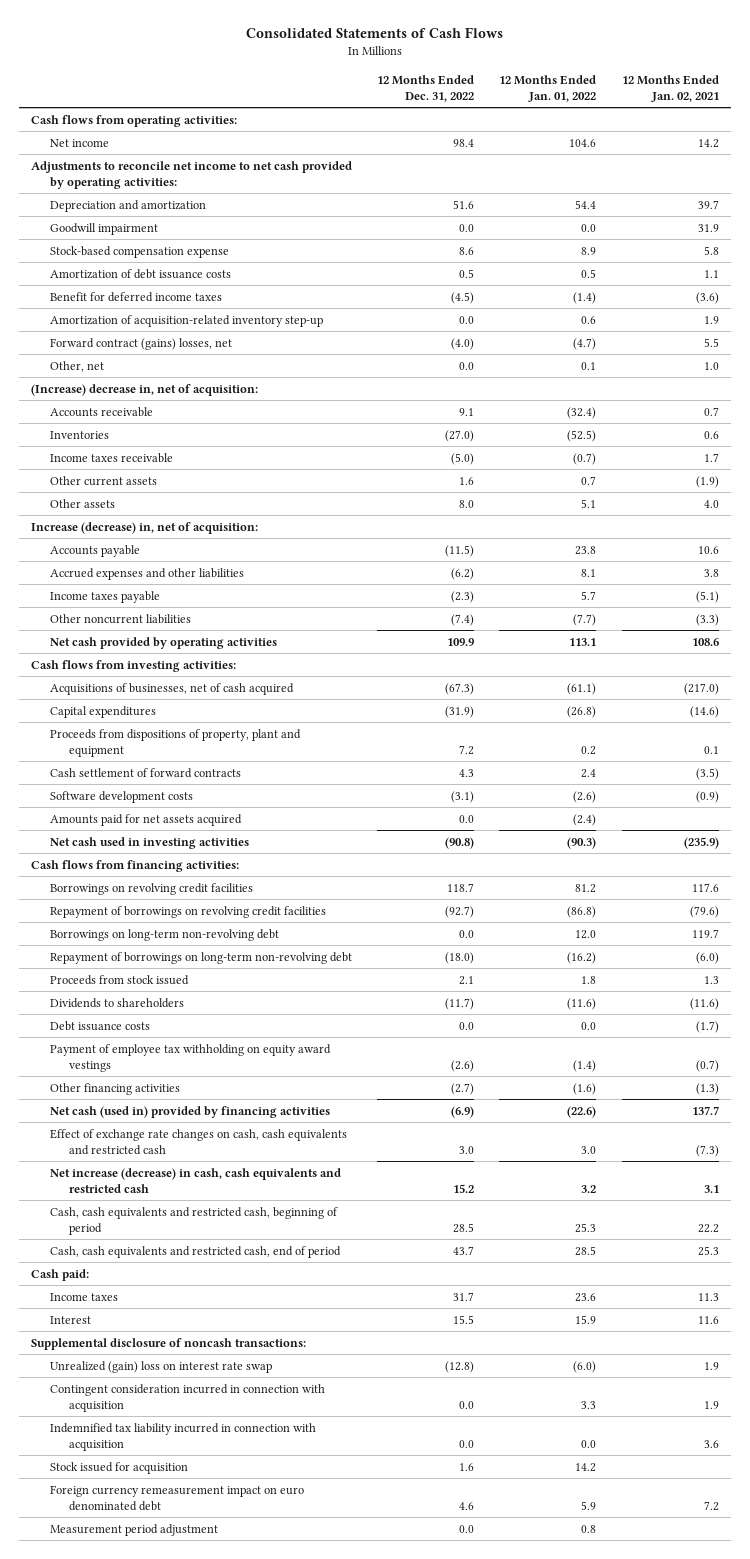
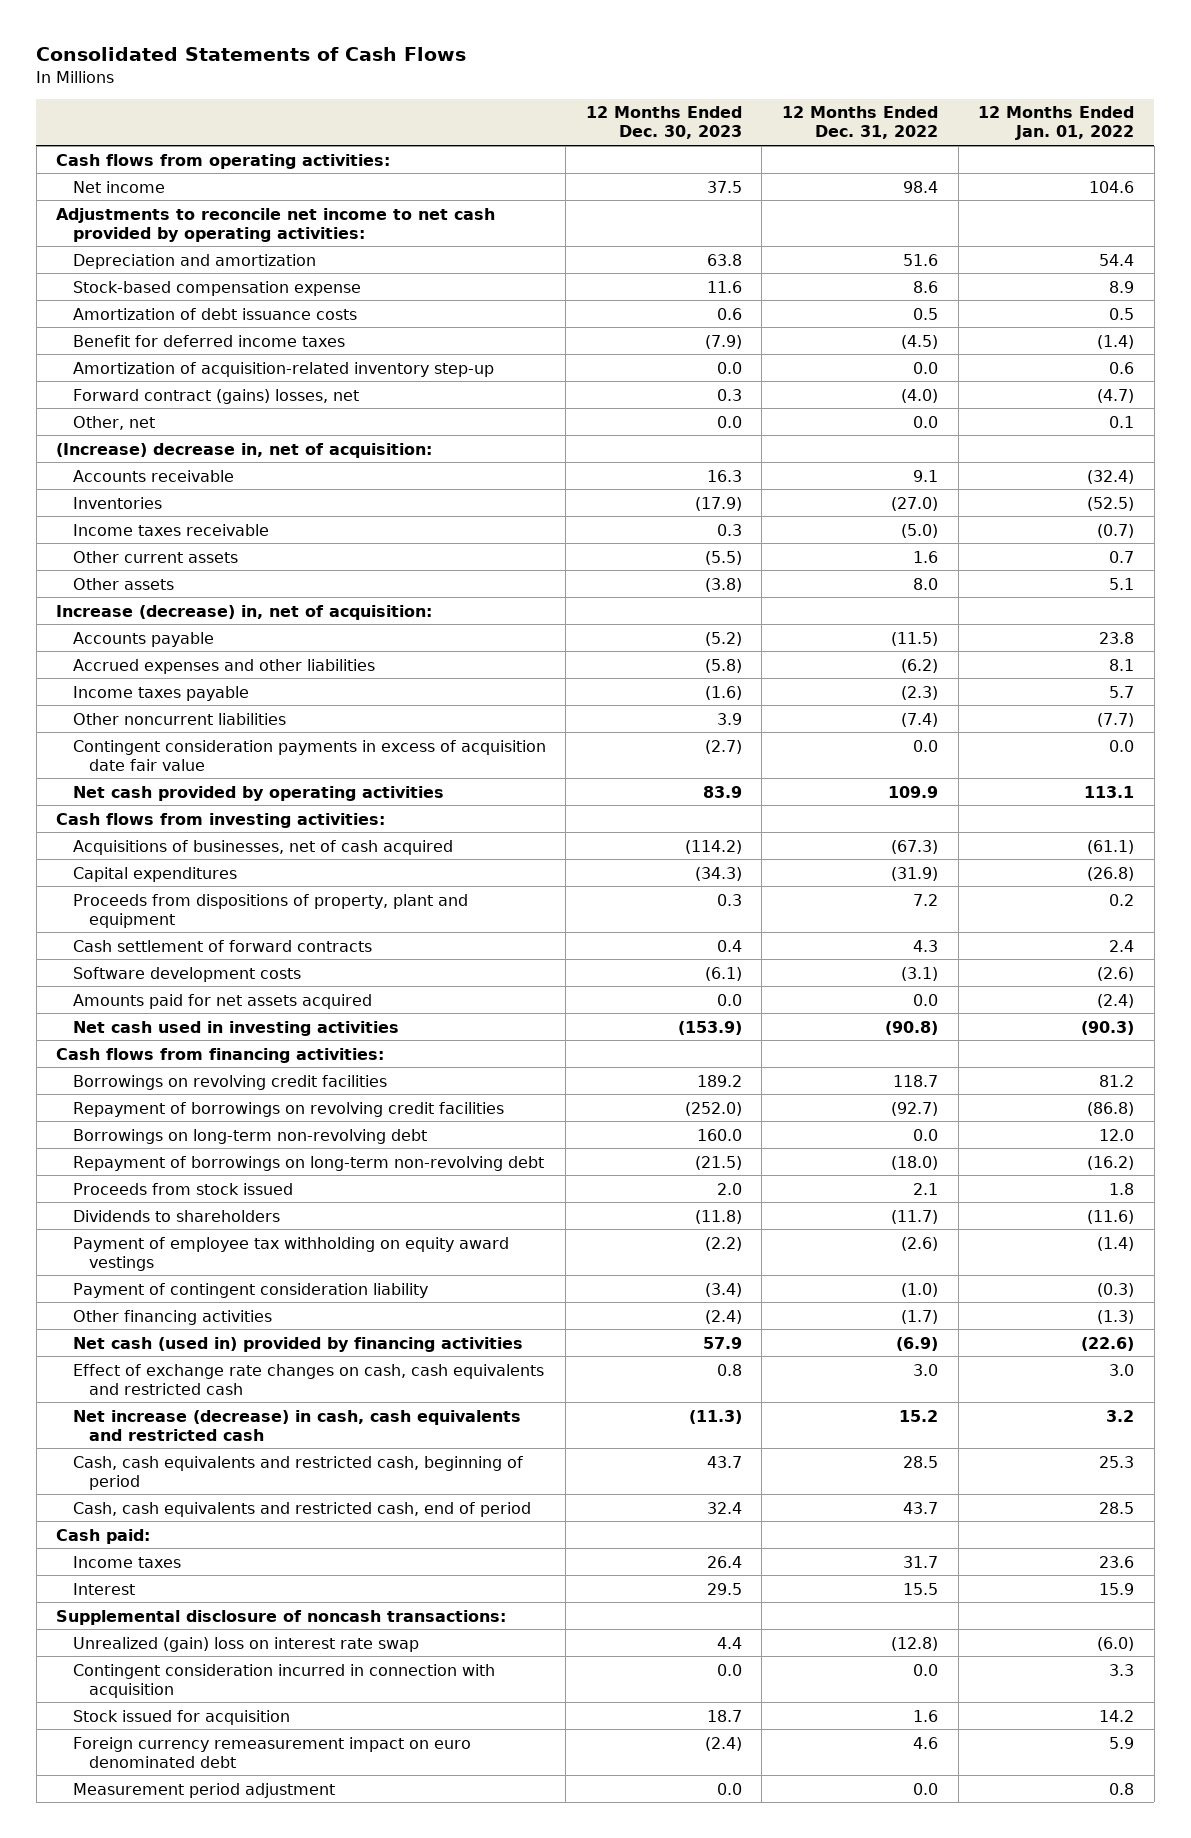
[621,74,719,102] 12 Months Ended Jan. 02, 2021 -> none
none -> [585,106,742,140] 12 Months Ended Dec. 30, 2023
[50,222,159,235] Goodwill impairment -> none
none -> [72,739,546,771] Contingent consideration payments in excess of acquisition date fair value
[50,1020,151,1031] Debt issuance costs -> none
none -> [72,1282,428,1298] Payment of contingent consideration liability
[451,1082,475,1095] (2.7) -> [901,1309,939,1324] (1.7)
[573,1082,597,1095] (1.6) -> [1097,1309,1135,1324] (1.3)
[50,1422,317,1451] Indemnified tax liability incurred in connection with acquisition -> none

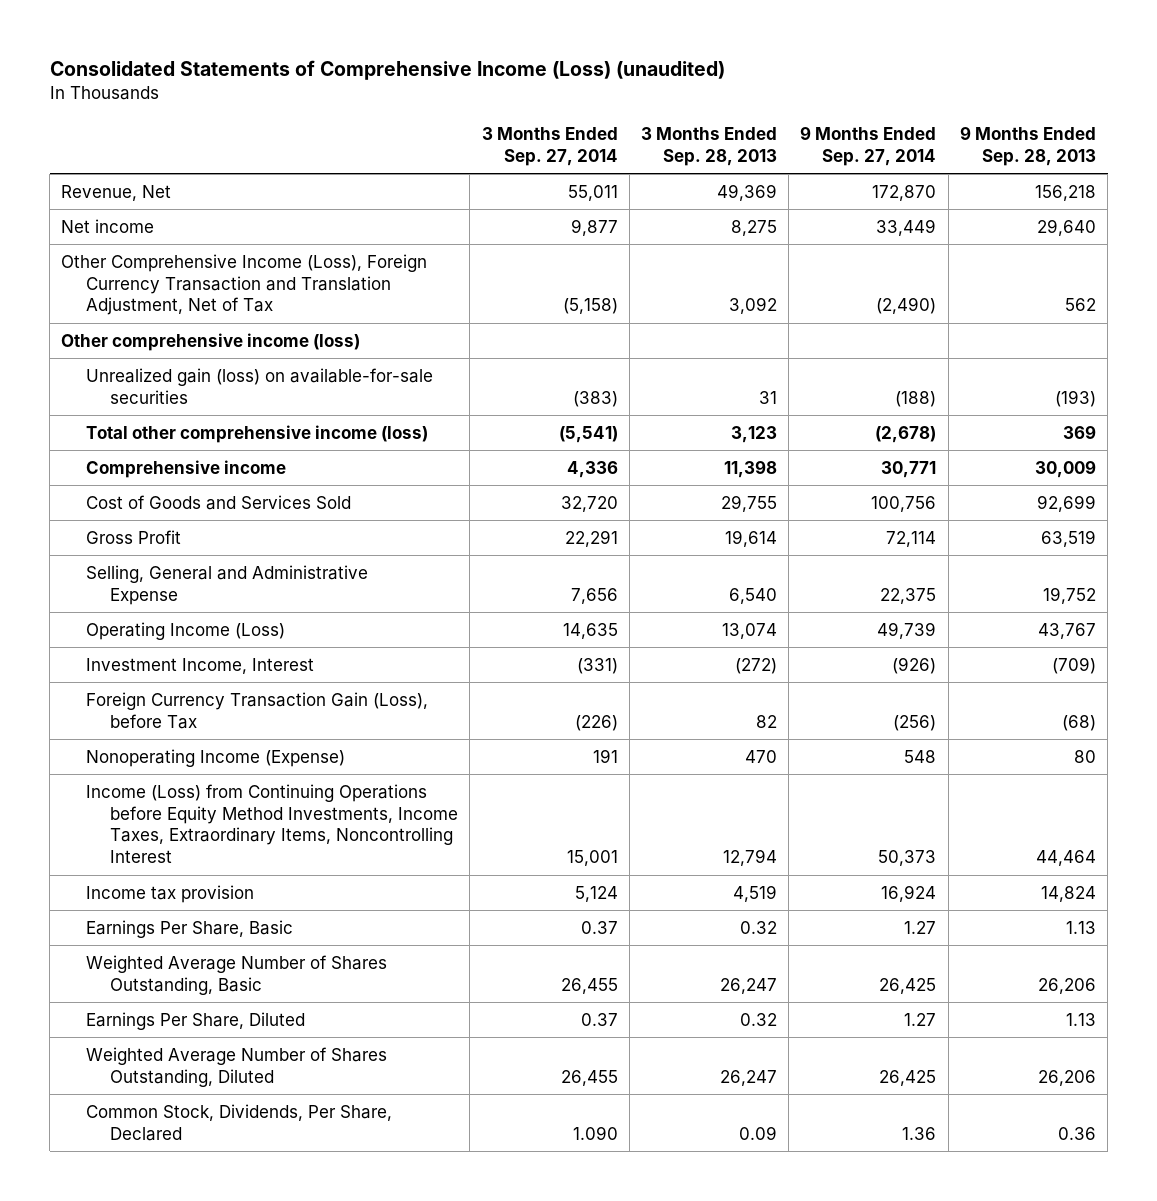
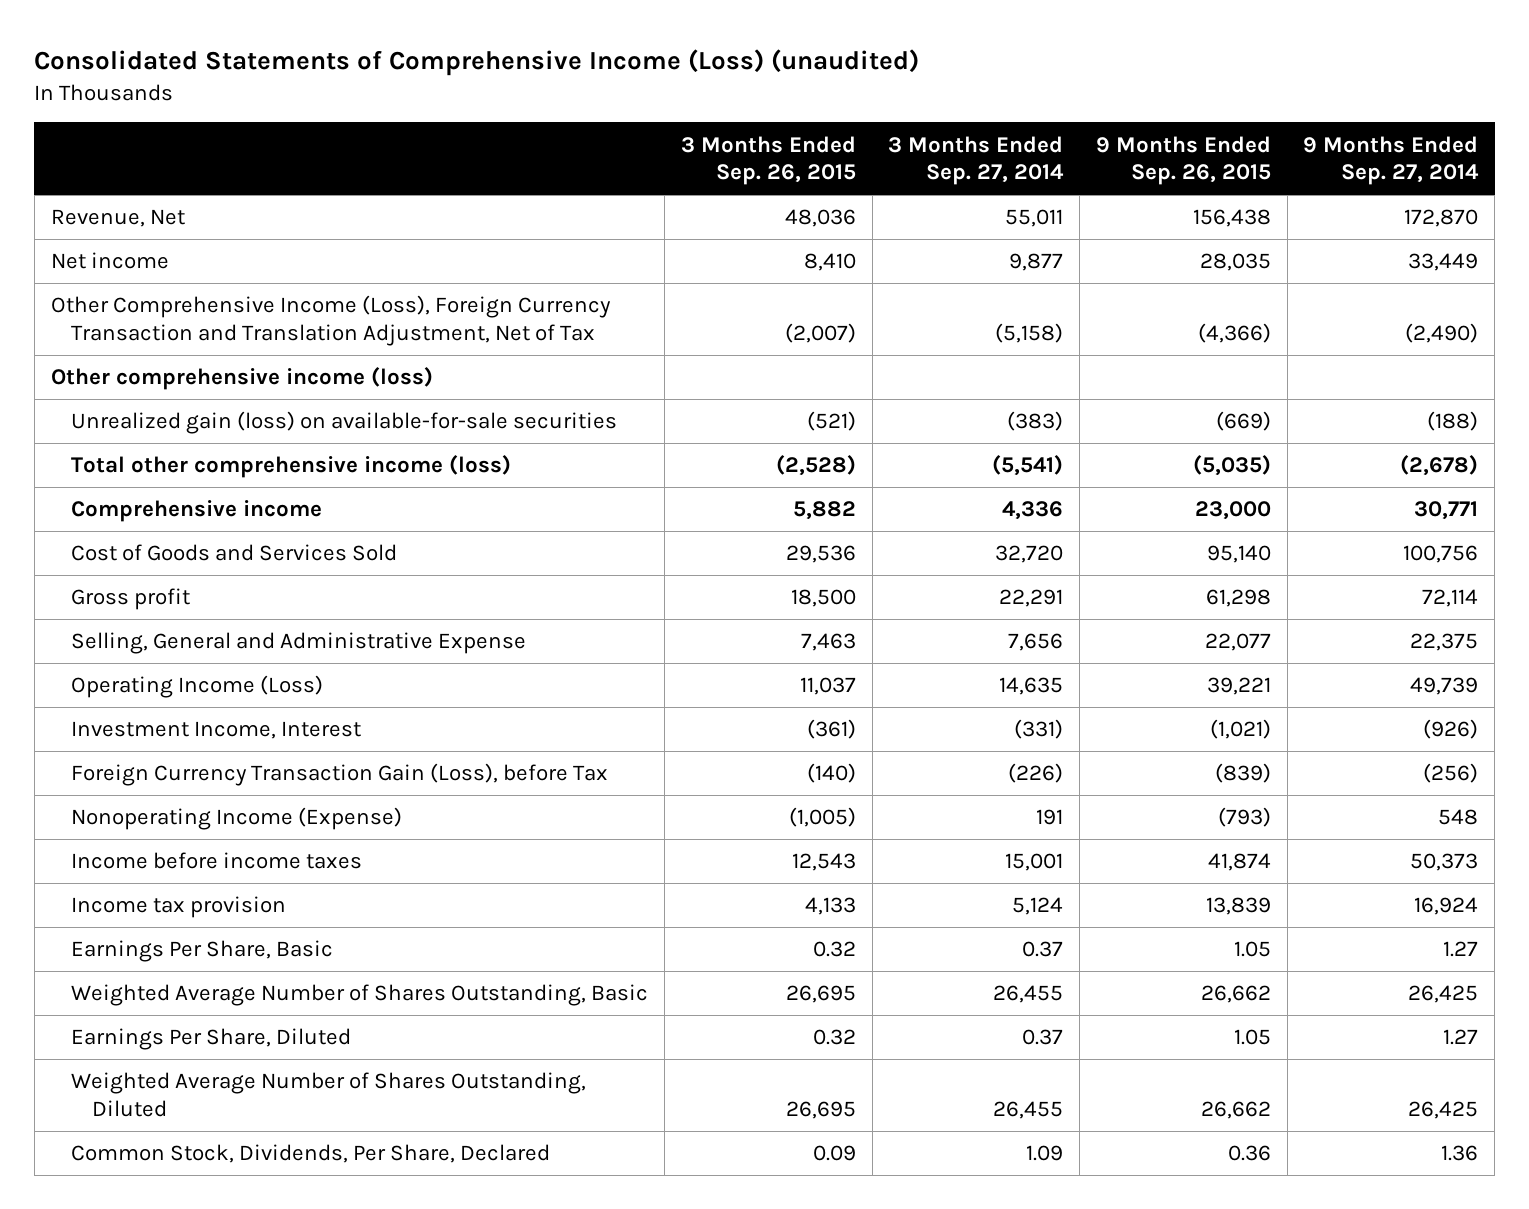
[640,126,777,166] 3 Months Ended Sep. 28, 2013 -> none
[959,125,1096,166] 9 Months Ended Sep. 28, 2013 -> none
none -> [680,135,856,186] 3 Months Ended Sep. 26, 2015
none -> [1095,135,1271,186] 9 Months Ended Sep. 26, 2015
[85,529,181,544] Gross Profit -> [71,588,191,611] Gross profit
[85,783,459,864] Income (Loss) from Continuing Operations before Equity Method Investments, Income Taxes, Extraordinary Items, Noncontrolling Interest -> [71,852,363,870] Income before income taxes
[572,1125,618,1140] 1.090 -> [1026,1145,1064,1162] 1.09

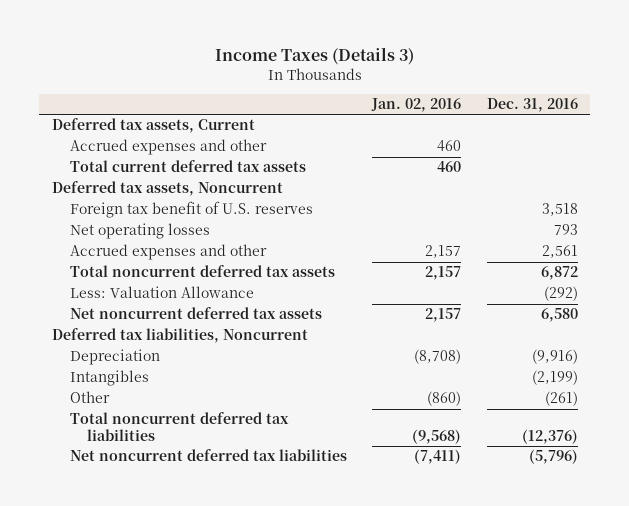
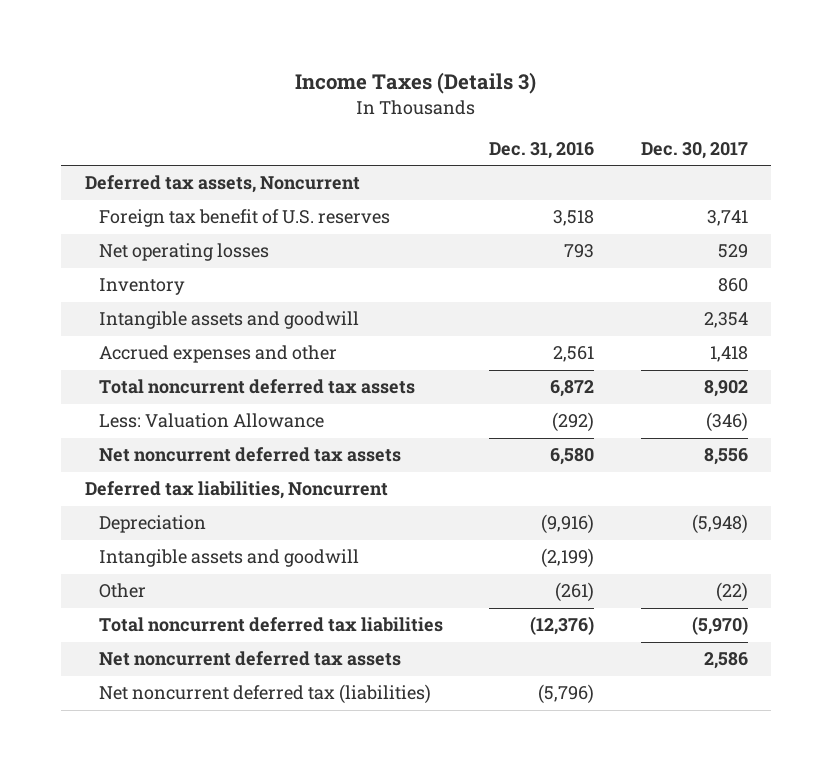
[371,98,462,113] Jan. 02, 2016 -> none
none -> [640,141,748,159] Dec. 30, 2017
[51,118,255,134] Deferred tax assets, Current -> none
[69,139,267,156] Accrued expenses and other -> none
[69,160,306,173] Total current deferred tax assets -> none
none -> [99,278,186,296] Inventory
none -> [99,311,360,330] Intangible assets and goodwill
[69,370,149,387] Intangibles -> [99,549,360,568] Intangible assets and goodwill
none -> [99,651,402,667] Net noncurrent deferred tax assets
[69,449,347,462] Net noncurrent deferred tax liabilities -> [99,684,432,705] Net noncurrent deferred tax (liabilities)

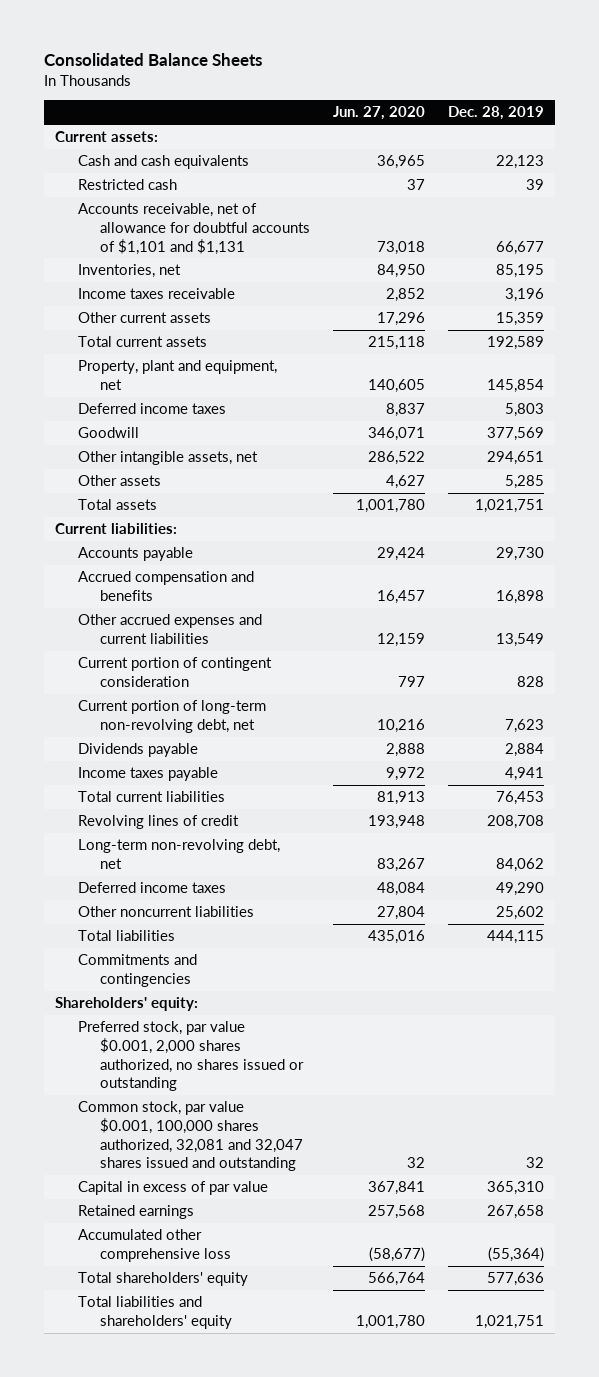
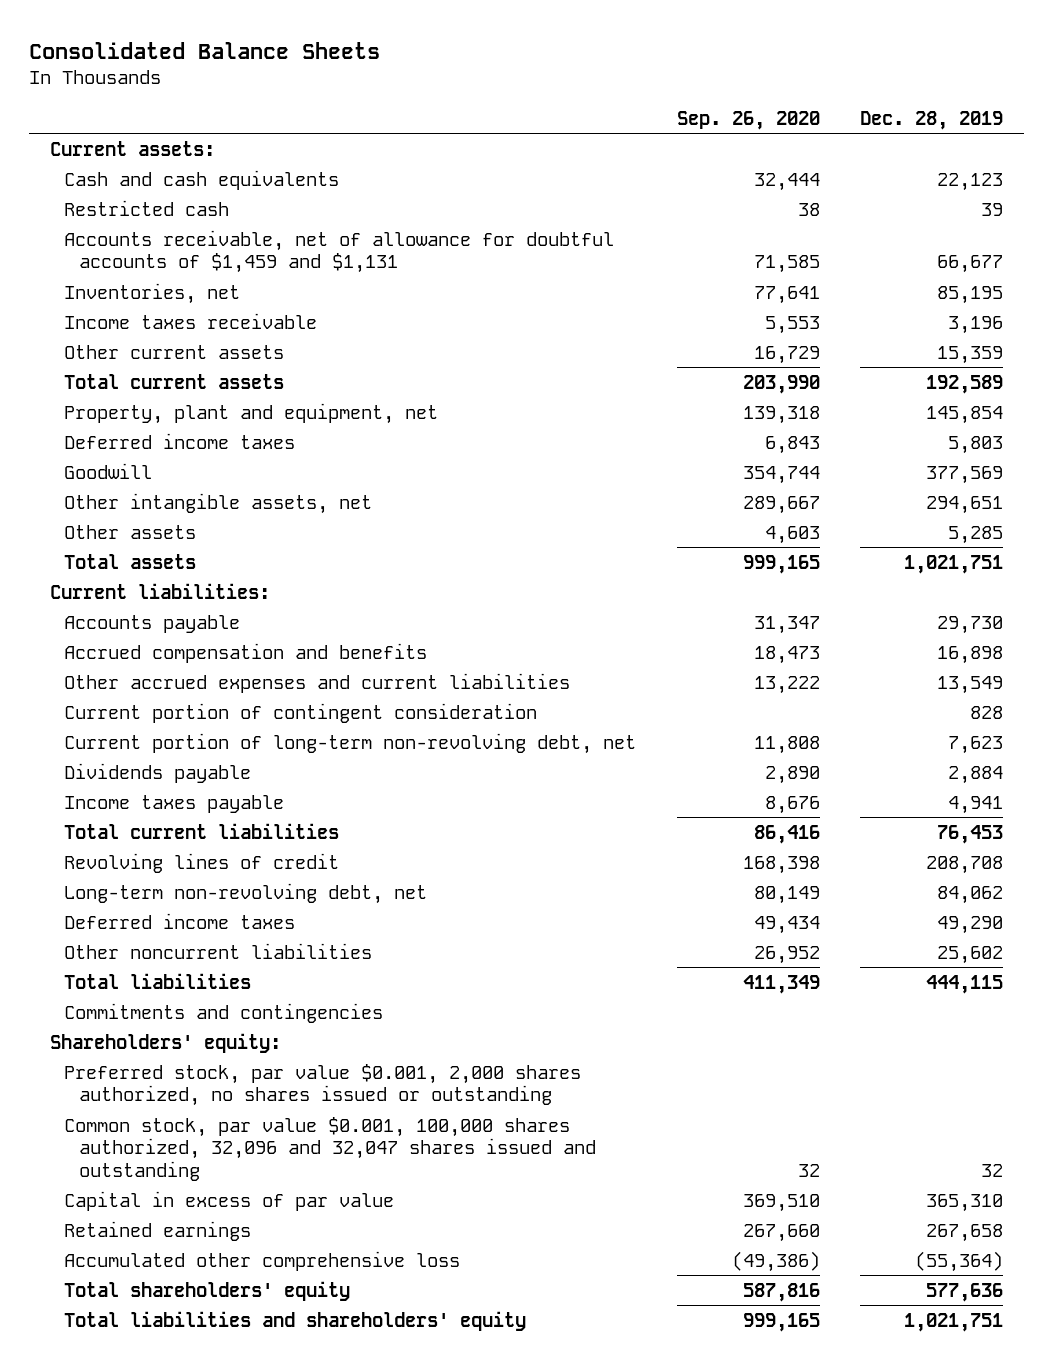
[333,106,426,121] Jun. 27, 2020 -> none
none -> [676,110,820,130] Sep. 26, 2020
[77,203,311,255] Accounts receivable, net of allowance for doubtful accounts of $1,101 and $1,131 -> [64,229,615,274] Accounts receivable, net of allowance for doubtful accounts of $1,459 and $1,131
[77,1101,304,1172] Common stock, par value $0.001, 100,000 shares authorized, 32,081 and 32,047 shares issued and outstanding -> [64,1116,597,1182] Common stock, par value $0.001, 100,000 shares authorized, 32,096 and 32,047 shares issued and outstanding

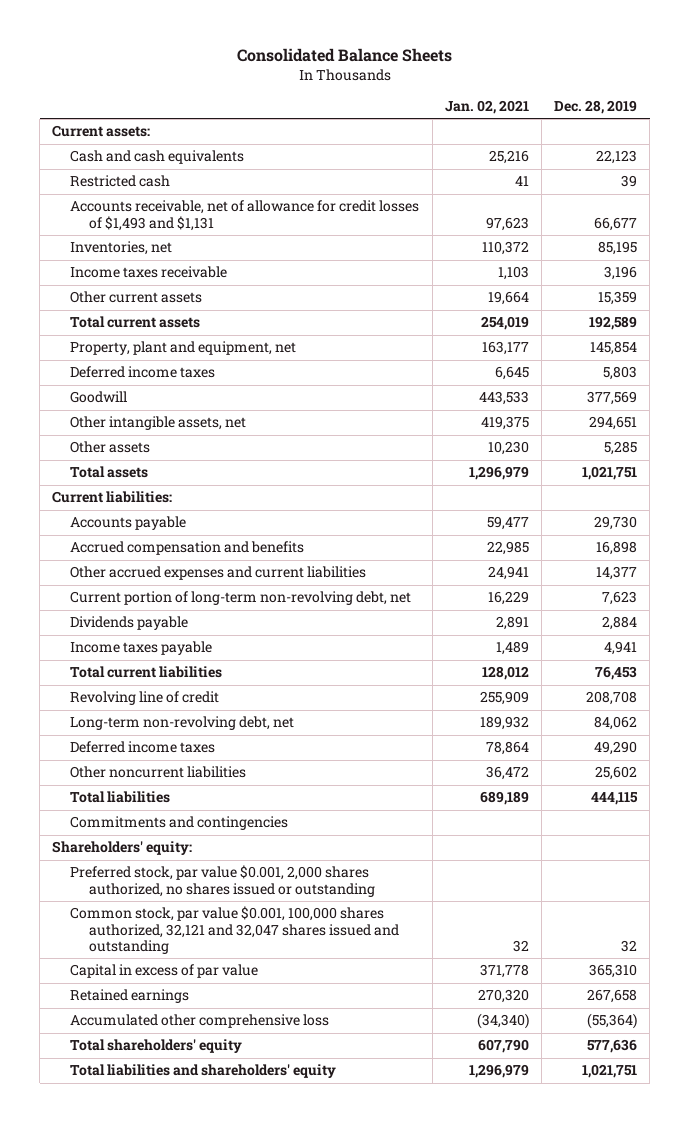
[676,110,820,130] Sep. 26, 2020 -> none
none -> [444,100,529,115] Jan. 02, 2021
[64,229,615,274] Accounts receivable, net of allowance for doubtful accounts of $1,459 and $1,131 -> [70,200,420,231] Accounts receivable, net of allowance for credit losses of $1,493 and $1,131
[64,702,538,723] Current portion of contingent consideration -> none
[937,675,1004,694] 13,549 -> [595,566,637,581] 14,377
[64,852,340,873] Revolving lines of credit -> [70,691,220,706] Revolving line of credit
[64,1116,597,1182] Common stock, par value $0.001, 100,000 shares authorized, 32,096 and 32,047 shares issued and outstanding -> [70,906,399,954] Common stock, par value $0.001, 100,000 shares authorized, 32,121 and 32,047 shares issued and outstanding

